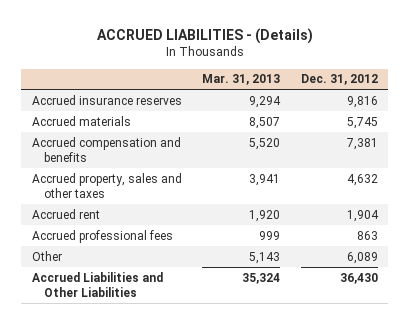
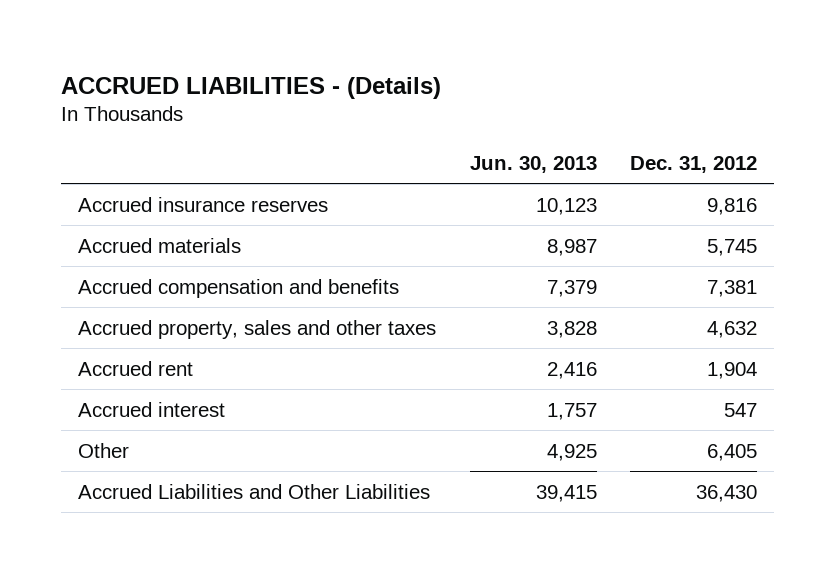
[202,74,281,86] Mar. 31, 2013 -> none
none -> [469,155,597,173] Jun. 30, 2013
[31,229,173,243] Accrued professional fees -> none
none -> [78,401,226,417] Accrued interest
[346,251,378,264] 6,089 -> [707,443,758,461] 6,405

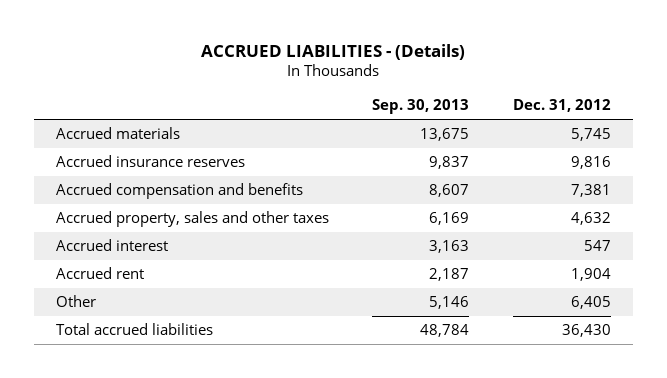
[469,155,597,173] Jun. 30, 2013 -> none
none -> [372,99,470,115] Sep. 30, 2013
[78,196,329,212] Accrued insurance reserves -> [55,155,245,168] Accrued insurance reserves
[78,360,194,376] Accrued rent -> [55,267,144,280] Accrued rent
[78,483,431,499] Accrued Liabilities and Other Liabilities -> [55,323,213,336] Total accrued liabilities

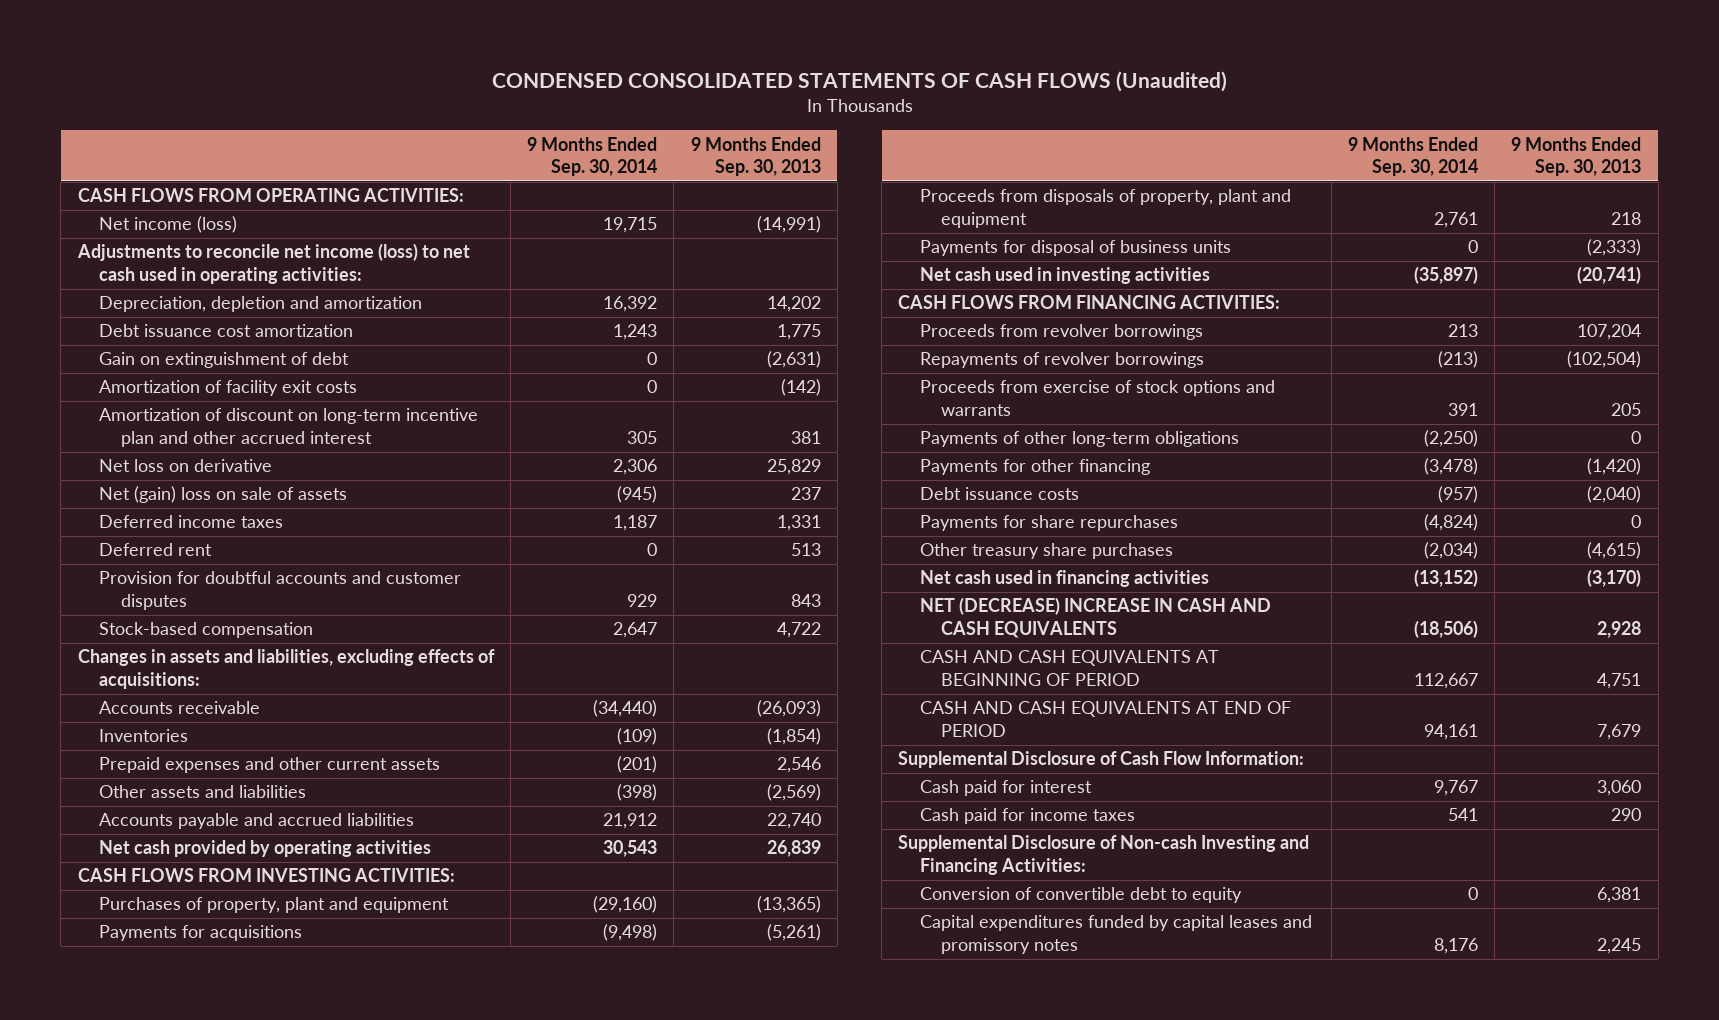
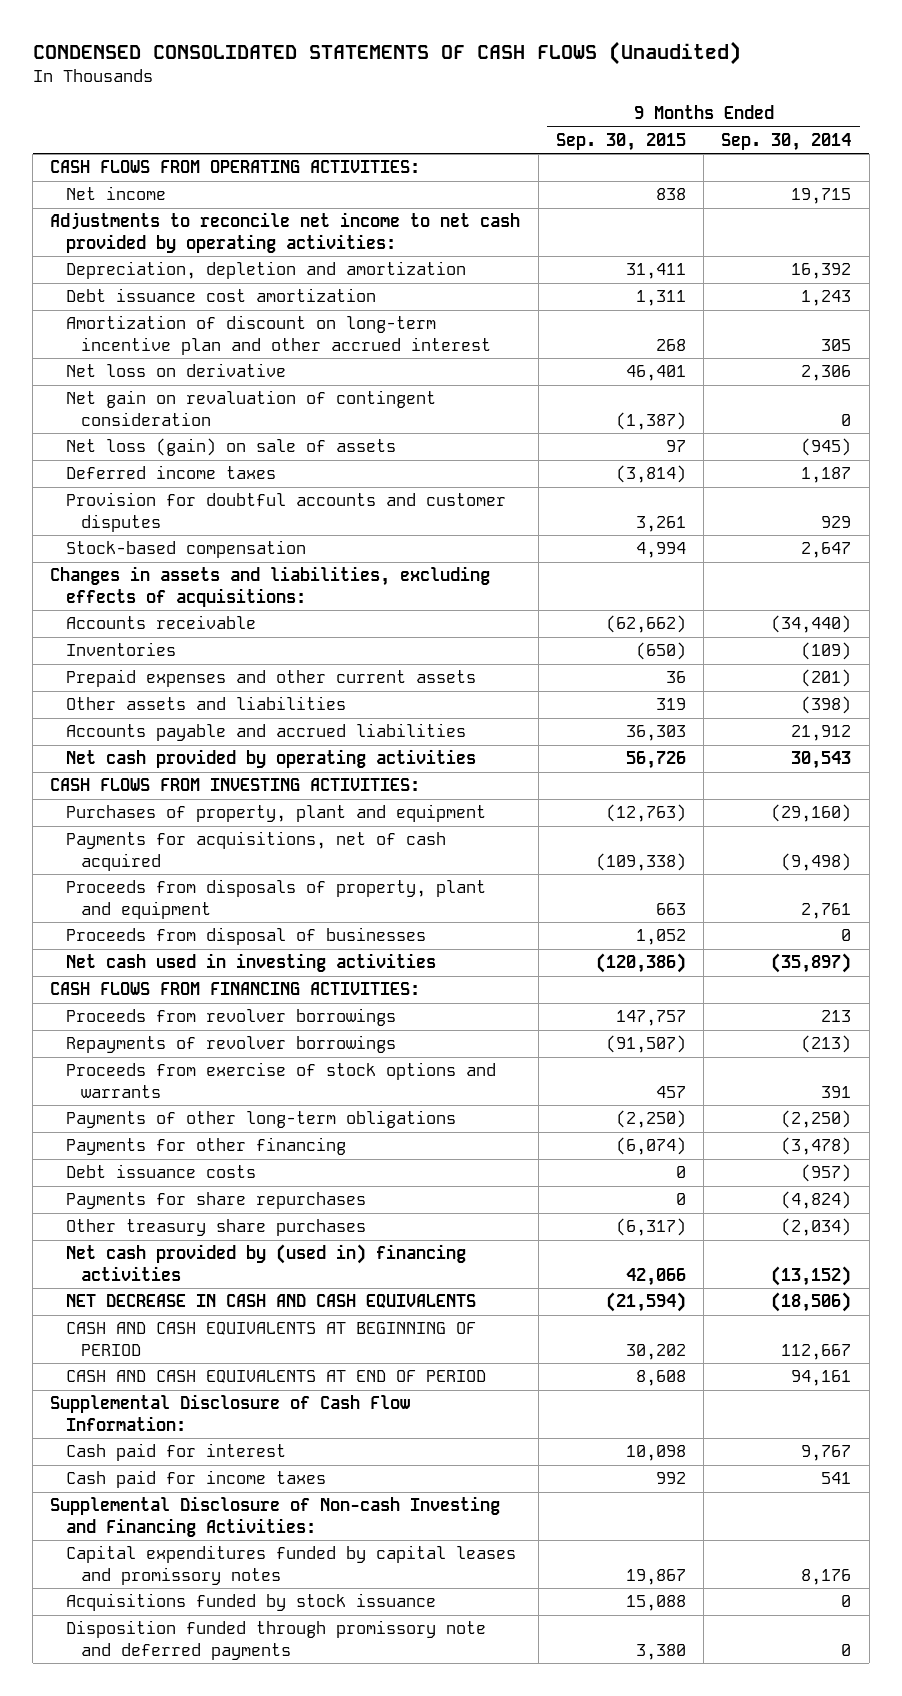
[690,136,821,177] 9 Months Ended Sep. 30, 2013 -> none
none -> [555,132,686,151] Sep. 30, 2015
[99,216,238,234] Net income (loss) -> [65,186,166,201] Net income
[76,243,470,284] Adjustments to reconcile net income (loss) to net cash used in operating activities: -> [50,212,521,253] Adjustments to reconcile net income to net cash provided by operating activities:
[99,352,350,369] Gain on extinguishment of debt -> none
[99,380,358,397] Amortization of facility exit costs -> none
none -> [65,390,436,426] Net gain on revaluation of contingent consideration
[99,486,348,504] Net (gain) loss on sale of assets -> [65,438,396,457] Net loss (gain) on sale of assets
[99,543,213,557] Deferred rent -> none
[99,925,303,942] Payments for acquisitions -> [65,831,446,871] Payments for acquisitions, net of cash acquired
[919,240,1231,257] Payments for disposal of business units -> none
none -> [65,927,426,946] Proceeds from disposal of businesses
[919,570,1209,588] Net cash used in financing activities -> [65,1244,466,1281] Net cash provided by (used in) financing activities
[919,597,1271,638] NET (DECREASE) INCREASE IN CASH AND CASH EQUIVALENTS -> [65,1294,476,1309] NET DECREASE IN CASH AND CASH EQUIVALENTS
[919,887,1242,904] Conversion of convertible debt to equity -> none
none -> [65,1593,436,1612] Acquisitions funded by stock issuance
none -> [65,1620,486,1660] Disposition funded through promissory note and deferred payments

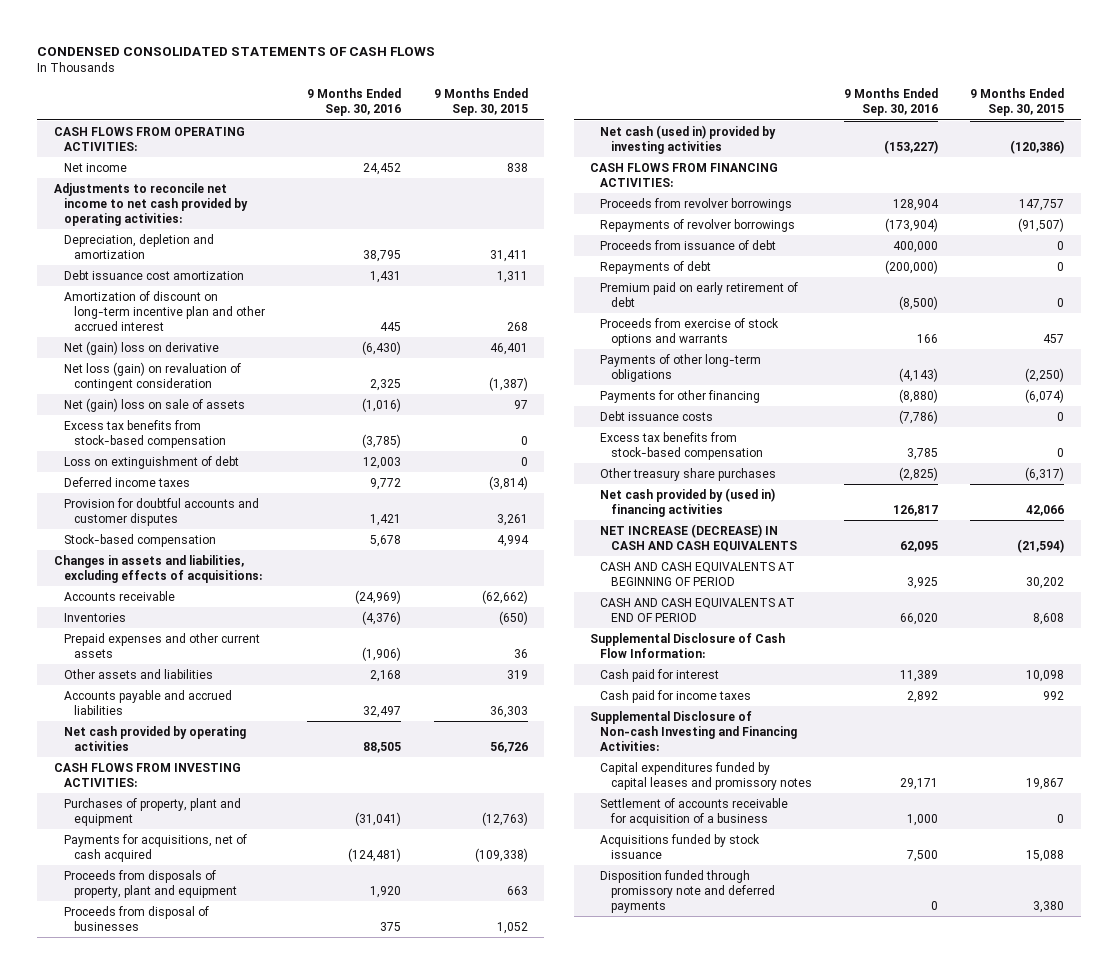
[32,41,741,66] CONDENSED CONSOLIDATED STATEMENTS OF CASH FLOWS (Unaudited) -> [37,46,436,56] CONDENSED CONSOLIDATED STATEMENTS OF CASH FLOWS
[721,132,852,151] Sep. 30, 2014 -> none
none -> [307,88,402,117] 9 Months Ended Sep. 30, 2016
[65,363,286,378] Net loss on derivative -> [63,340,219,355] Net (gain) loss on derivative
[65,390,436,426] Net gain on revaluation of contingent consideration -> [63,361,241,391] Net loss (gain) on revaluation of contingent consideration
[65,438,396,457] Net loss (gain) on sale of assets -> [63,397,245,412] Net (gain) loss on sale of assets
none -> [63,419,227,448] Excess tax benefits from stock-based compensation
none -> [63,455,239,469] Loss on extinguishment of debt
[65,953,436,973] Net cash used in investing activities -> [600,124,777,154] Net cash (used in) provided by investing activities
none -> [600,239,777,250] Proceeds from issuance of debt
none -> [600,260,712,274] Repayments of debt
none -> [600,281,799,307] Premium paid on early retirement of debt
[65,1192,366,1210] Payments for share repurchases -> none
none -> [600,431,763,460] Excess tax benefits from stock-based compensation
[65,1294,476,1309] NET DECREASE IN CASH AND CASH EQUIVALENTS -> [600,523,797,552] NET INCREASE (DECREASE) IN CASH AND CASH EQUIVALENTS
none -> [600,797,789,826] Settlement of accounts receivable for acquisition of a business

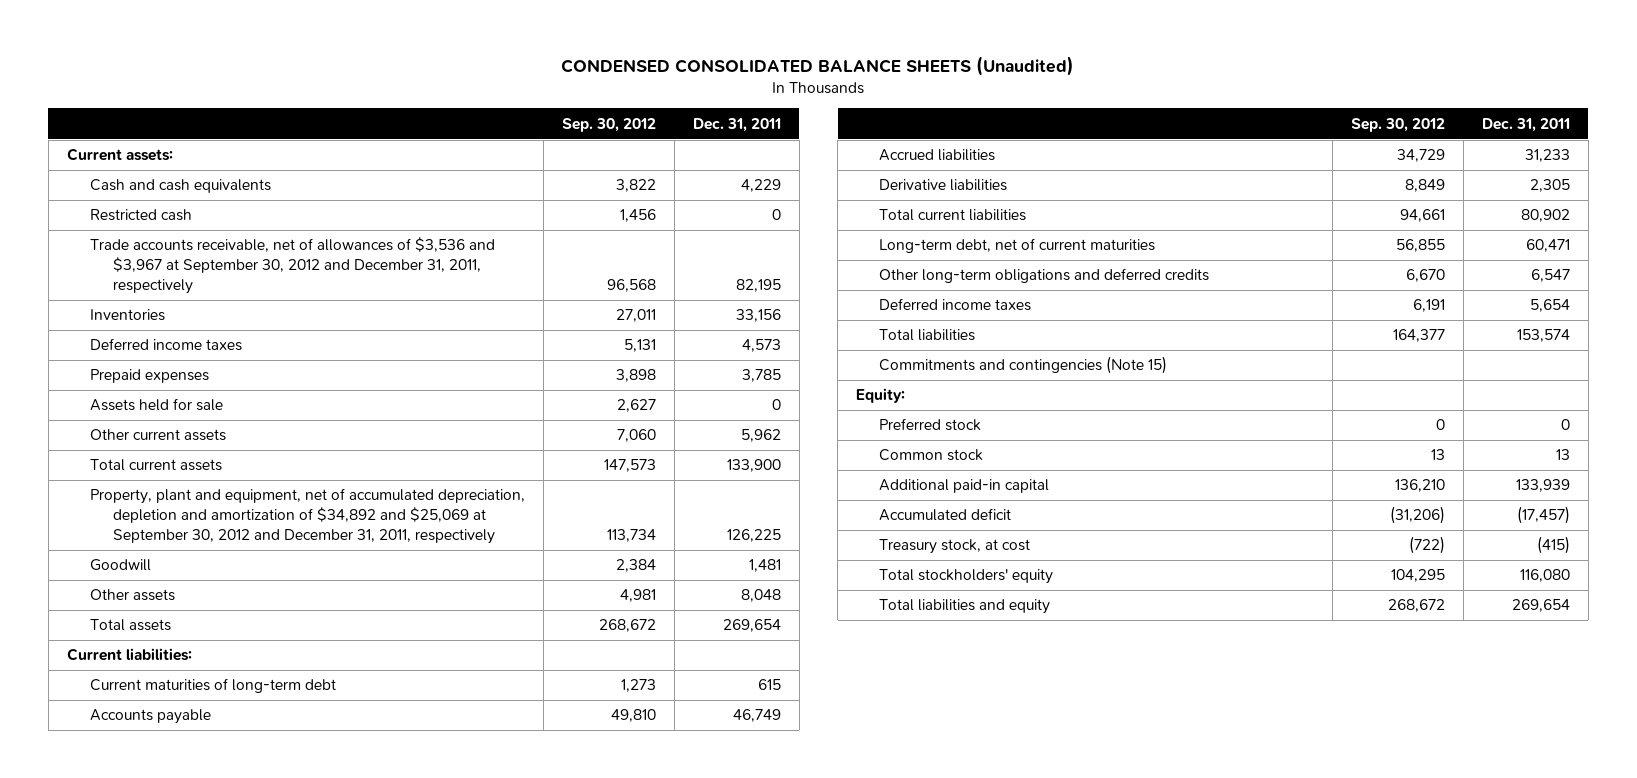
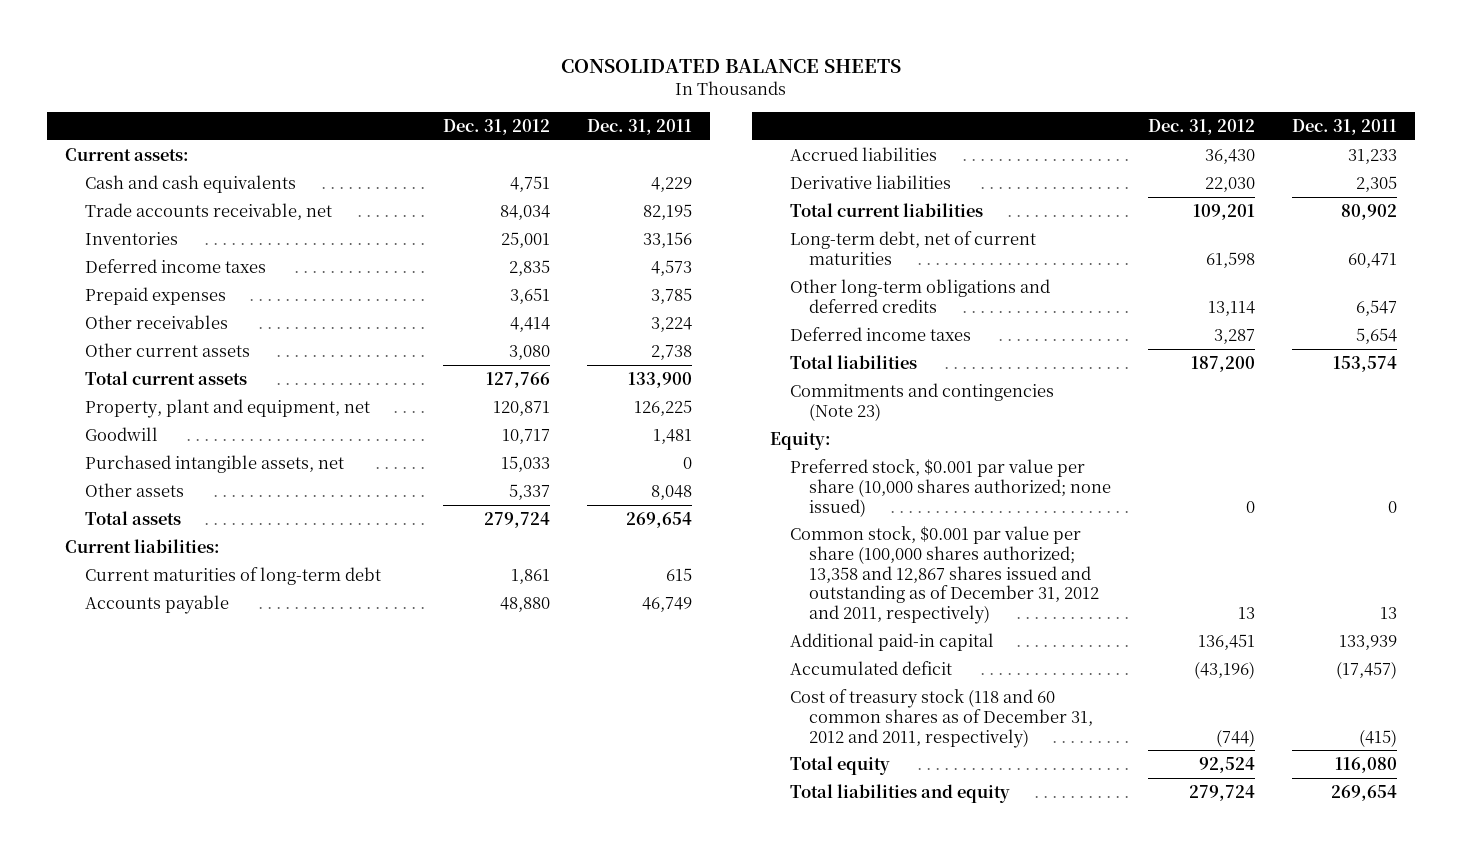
[561,56,1075,77] CONDENSED CONSOLIDATED BALANCE SHEETS (Unaudited) -> [561,58,902,73] CONSOLIDATED BALANCE SHEETS
[561,117,656,132] Sep. 30, 2012 -> none
none -> [443,118,551,135] Dec. 31, 2012
[89,209,192,222] Restricted cash -> none
[89,237,495,294] Trade accounts receivable, net of allowances of $3,536 and $3,967 at September 30, 2012 and December 31, 2011, respectively -> [84,202,332,220] Trade accounts receivable, net
[89,398,223,412] Assets held for sale -> none
none -> [84,314,228,329] Other receivables
[740,429,781,443] 5,962 -> [650,344,692,360] 2,738
[89,488,525,544] Property, plant and equipment, net of accumulated depreciation, depletion and amortization of $34,892 and $25,069 at September 30, 2012 and December 31, 2011, respectively -> [84,398,370,418] Property, plant and equipment, net
none -> [84,454,344,473] Purchased intangible assets, net
[879,356,1168,375] Commitments and contingencies (Note 15) -> [789,382,1054,421] Commitments and contingencies (Note 23)
[879,418,982,432] Preferred stock -> [789,458,1112,517] Preferred stock, $0.001 par value per share (10,000 shares authorized; none issued)
[879,449,984,462] Common stock -> [789,525,1100,625] Common stock, $0.001 par value per share (100,000 shares authorized; 13,358 and 12,867 shares issued and outstanding as of December 31, 2012 and 2011, respectively)
[879,539,1031,555] Treasury stock, at cost -> [789,688,1094,748] Cost of treasury stock (118 and 60 common shares as of December 31, 2012 and 2011, respectively)
[879,569,1054,585] Total stockholders' equity -> [789,755,890,775] Total equity

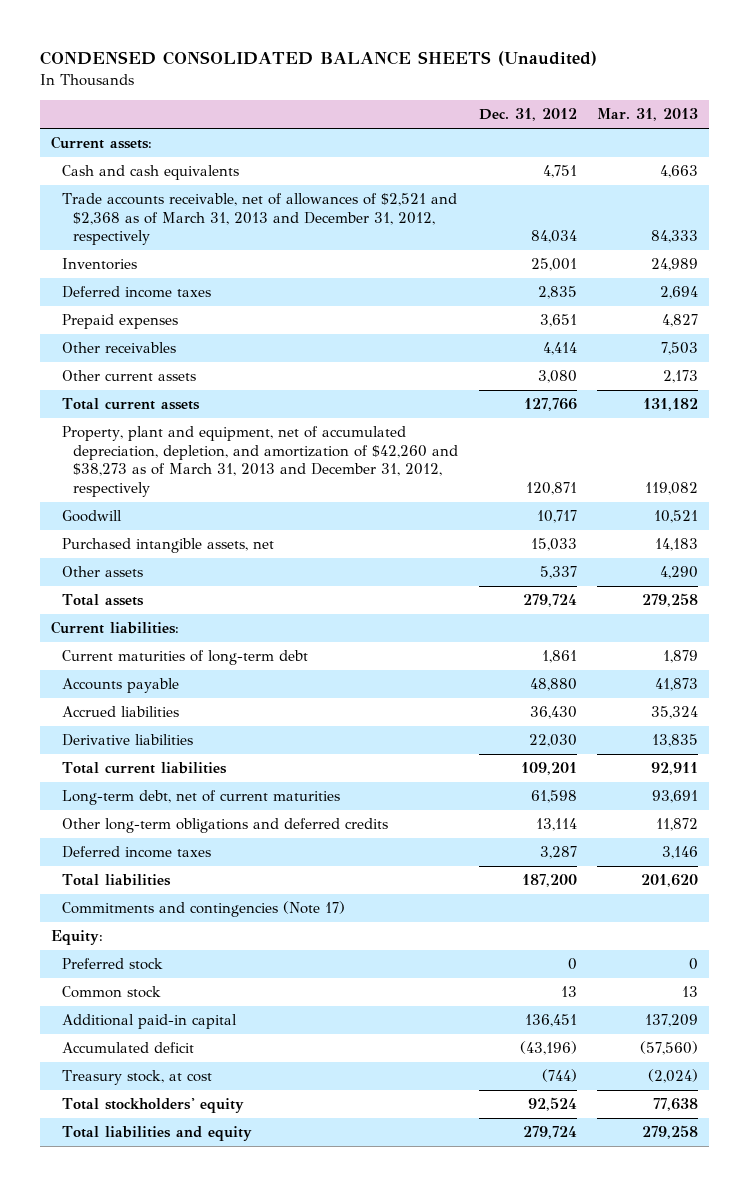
[561,58,902,73] CONSOLIDATED BALANCE SHEETS -> [40,51,598,67] CONDENSED CONSOLIDATED BALANCE SHEETS (Unaudited)
[586,118,692,135] Dec. 31, 2011 -> none
none -> [597,108,699,122] Mar. 31, 2013
[84,202,332,220] Trade accounts receivable, net -> [62,193,458,246] Trade accounts receivable, net of allowances of $2,521 and $2,368 as of March 31, 2013 and December 31, 2012, respectively
[84,398,370,418] Property, plant and equipment, net -> [62,426,459,497] Property, plant and equipment, net of accumulated depreciation, depletion, and amortization of $42,260 and $38,273 as of March 31, 2013 and December 31, 2012, respectively
[789,382,1054,421] Commitments and contingencies (Note 23) -> [62,901,346,918] Commitments and contingencies (Note 17)
[789,458,1112,517] Preferred stock, $0.001 par value per share (10,000 shares authorized; none issued) -> [62,958,164,971] Preferred stock
[789,525,1100,625] Common stock, $0.001 par value per share (100,000 shares authorized; 13,358 and 12,867 shares issued and outstanding as of December 31, 2012 and 2011, respectively) -> [62,986,162,999] Common stock
[789,688,1094,748] Cost of treasury stock (118 and 60 common shares as of December 31, 2012 and 2011, respectively) -> [62,1070,213,1086] Treasury stock, at cost
[789,755,890,775] Total equity -> [62,1098,245,1114] Total stockholders' equity

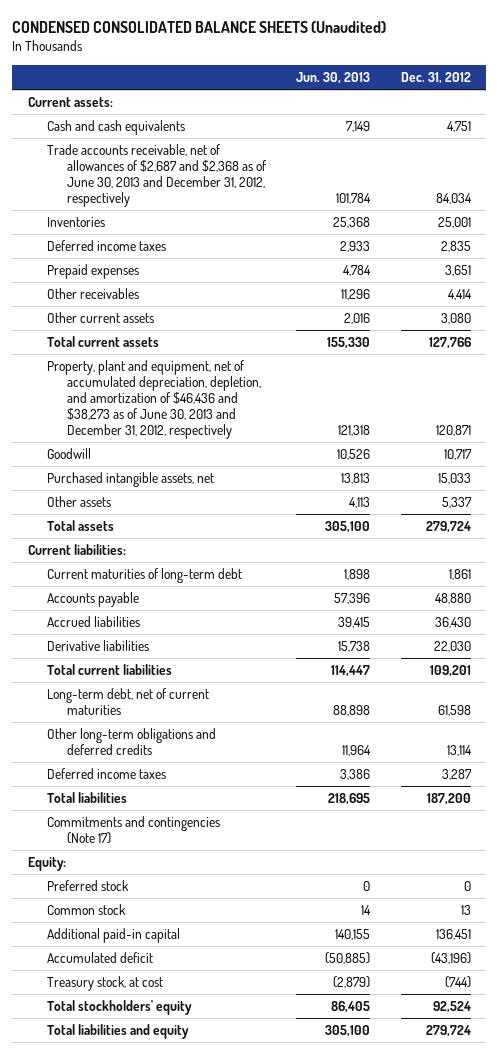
[597,108,699,122] Mar. 31, 2013 -> none
none -> [296,71,371,84] Jun. 30, 2013
[62,193,458,246] Trade accounts receivable, net of allowances of $2,521 and $2,368 as of March 31, 2013 and December 31, 2012, respectively -> [47,144,267,207] Trade accounts receivable, net of allowances of $2,687 and $2,368 as of June 30, 2013 and December 31, 2012, respectively
[62,426,459,497] Property, plant and equipment, net of accumulated depreciation, depletion, and amortization of $42,260 and $38,273 as of March 31, 2013 and December 31, 2012, respectively -> [47,360,261,439] Property, plant and equipment, net of accumulated depreciation, depletion, and amortization of $46,436 and $38,273 as of June 30, 2013 and December 31, 2012, respectively

